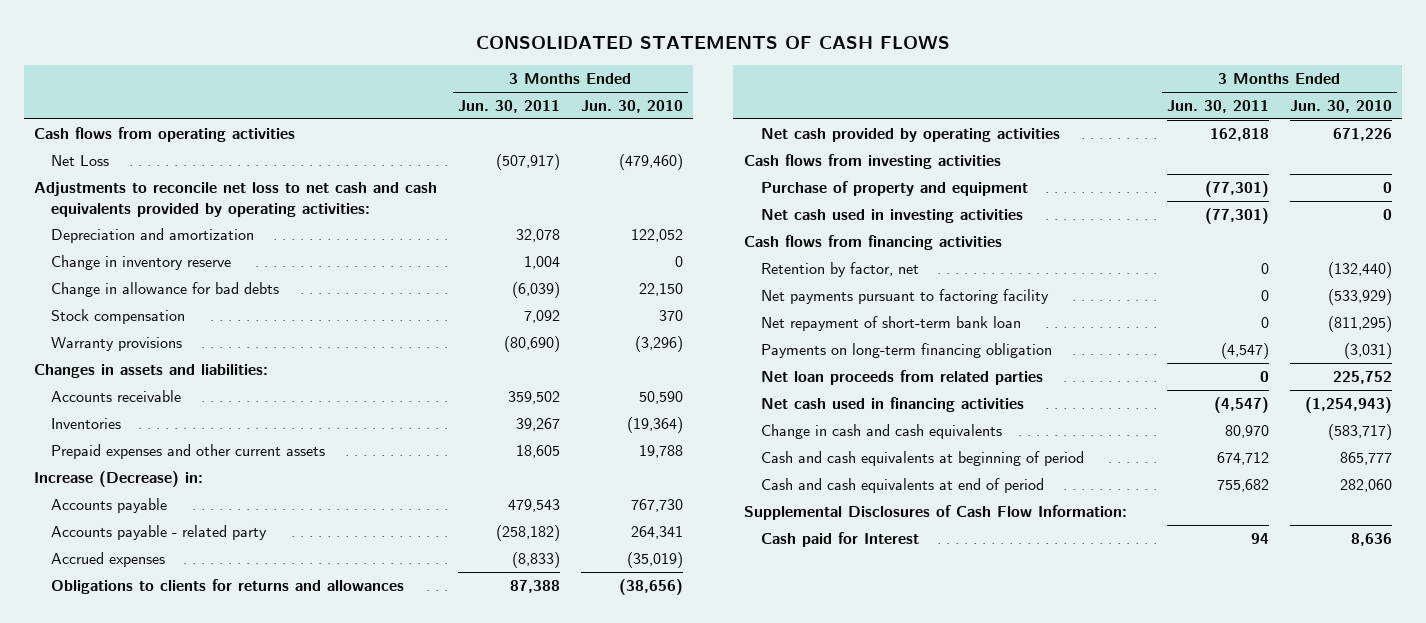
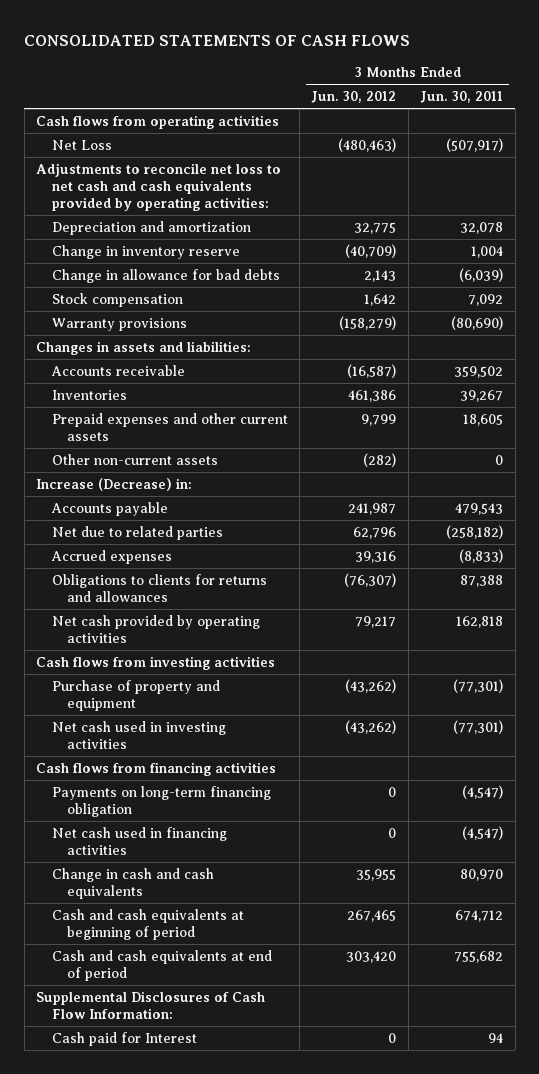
[580,100,683,114] Jun. 30, 2010 -> none
none -> [311,90,397,103] Jun. 30, 2012
none -> [51,453,218,465] Other non-current assets
[51,525,268,541] Accounts payable - related party -> [51,525,223,540] Net due to related parties
[760,262,919,278] Retention by factor, net -> none
[760,289,1049,305] Net payments pursuant to factoring facility -> none
[760,316,1021,332] Net repayment of short-term bank loan -> none
[760,370,1043,386] Net loan proceeds from related parties -> none

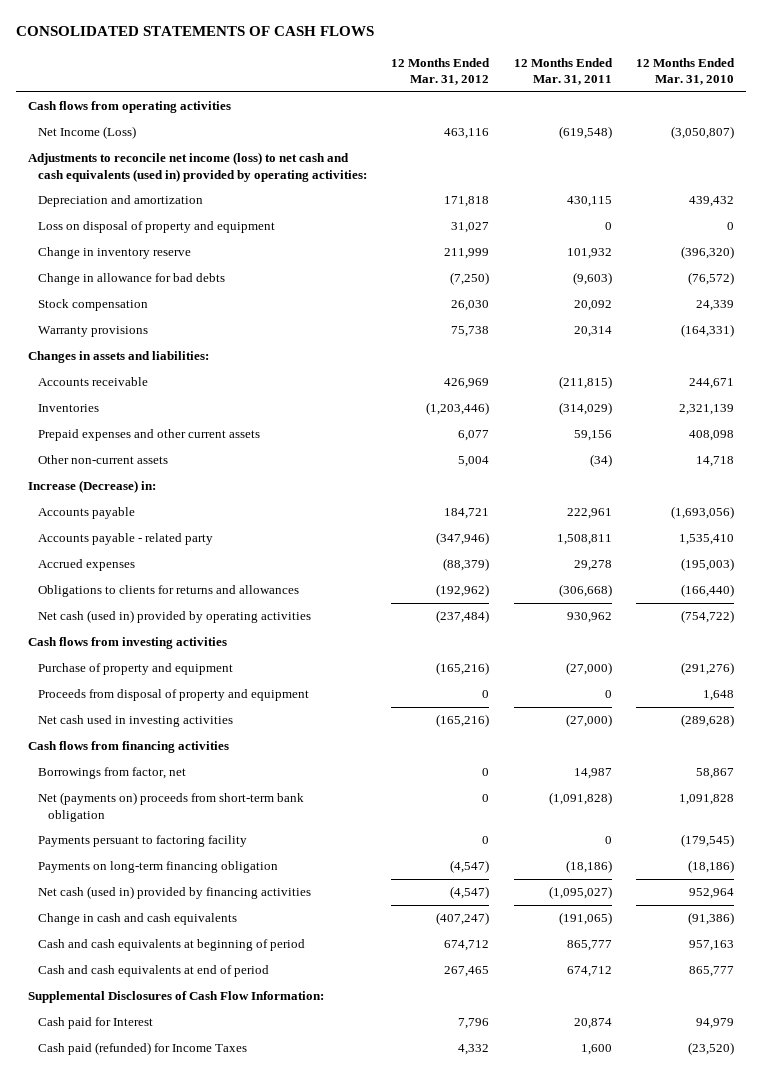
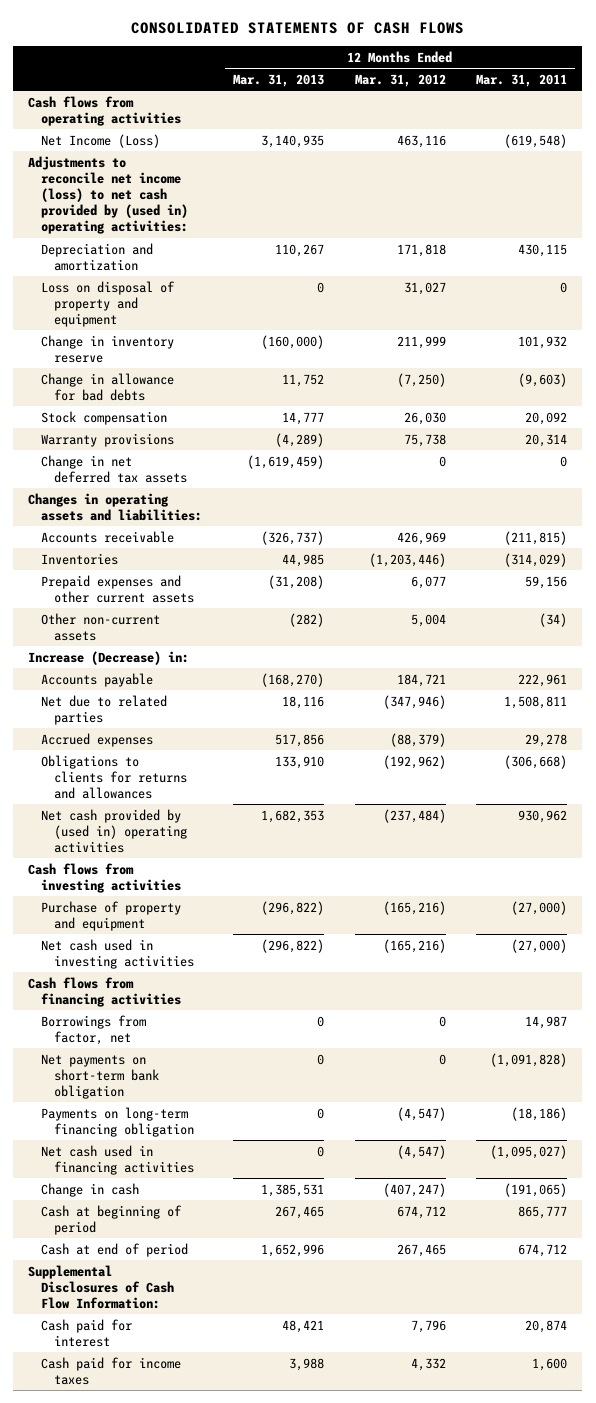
[636,57,736,85] 12 Months Ended Mar. 31, 2010 -> none
none -> [233,73,325,87] Mar. 31, 2013
[28,152,368,182] Adjustments to reconcile net income (loss) to net cash and cash equivalents (used in) provided by operating activities: -> [28,155,189,234] Adjustments to reconcile net income (loss) to net cash provided by (used in) operating activities:
none -> [41,454,188,483] Change in net deferred tax assets
[28,351,210,364] Changes in assets and liabilities: -> [28,492,203,521] Changes in operating assets and liabilities:
[38,533,214,546] Accounts payable - related party -> [41,694,168,725] Net due to related parties
[38,610,312,624] Net cash (used in) provided by operating activities -> [41,808,188,853] Net cash provided by (used in) operating activities
[38,689,310,702] Proceeds from disposal of property and equipment -> none
[38,835,248,848] Payments persuant to factoring facility -> none
[38,792,305,822] Net (payments on) proceeds from short-term bank obligation -> [41,1053,160,1099] Net payments on short-term bank obligation
[38,886,312,900] Net cash (used in) provided by financing activities -> [41,1144,195,1175] Net cash used in financing activities
[38,913,238,926] Change in cash and cash equivalents -> [41,1182,140,1197] Change in cash
[38,939,306,952] Cash and cash equivalents at beginning of period -> [41,1204,183,1235] Cash at beginning of period
[38,965,270,978] Cash and cash equivalents at end of period -> [41,1242,189,1257] Cash at end of period
[38,1017,154,1030] Cash paid for Interest -> [41,1318,133,1347] Cash paid for interest
[38,1042,248,1056] Cash paid (refunded) for Income Taxes -> [41,1356,182,1385] Cash paid for income taxes

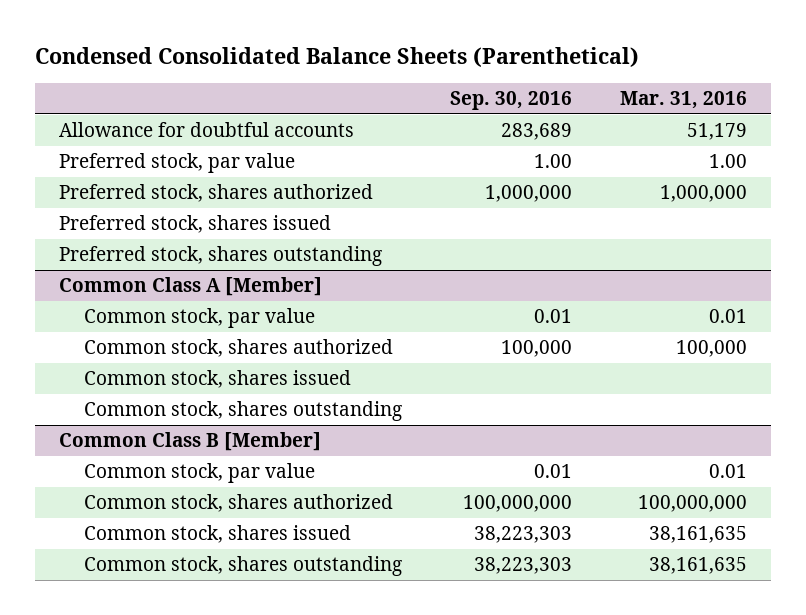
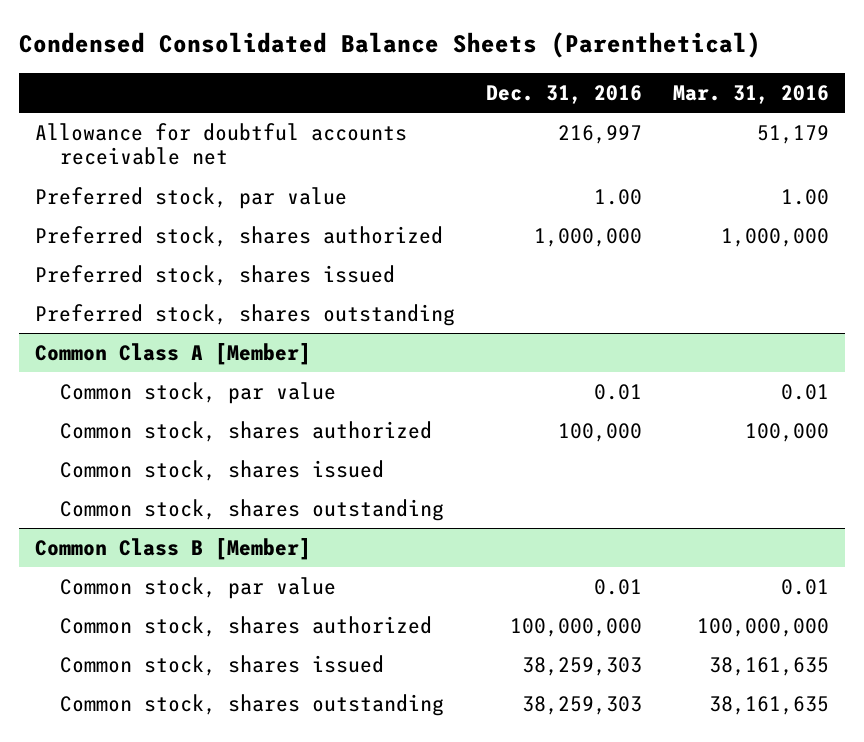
[449,91,572,111] Sep. 30, 2016 -> none
none -> [486,84,643,104] Dec. 31, 2016
[58,122,354,138] Allowance for doubtful accounts -> [34,123,407,166] Allowance for doubtful accounts receivable net

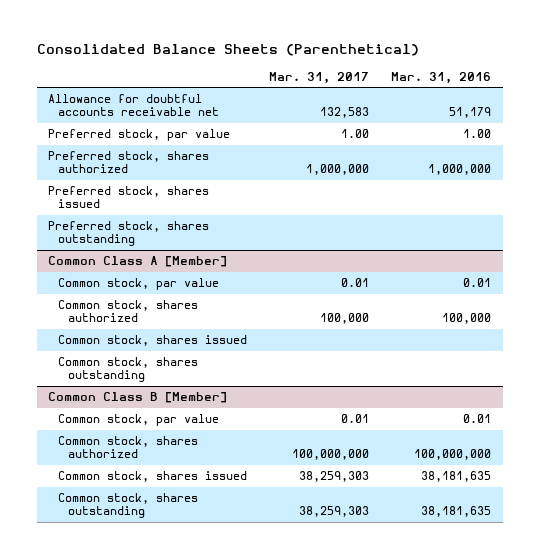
[19,31,762,58] Condensed Consolidated Balance Sheets (Parenthetical) -> [36,44,419,57] Consolidated Balance Sheets (Parenthetical)
[486,84,643,104] Dec. 31, 2016 -> none
none -> [269,71,370,84] Mar. 31, 2017
[709,657,830,677] 38,161,635 -> [421,471,492,483] 38,181,635
[709,696,830,716] 38,161,635 -> [421,506,492,518] 38,181,635

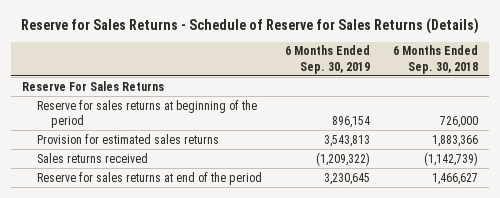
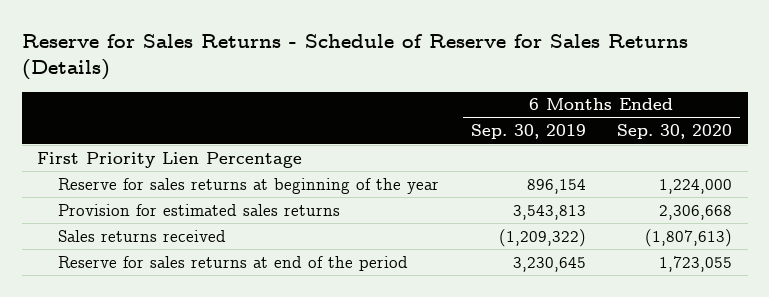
[392,45,478,74] 6 Months Ended Sep. 30, 2018 -> none
none -> [617,124,733,140] Sep. 30, 2020
[22,80,165,91] Reserve For Sales Returns -> [37,151,303,168] First Priority Lien Percentage
[36,99,257,128] Reserve for sales returns at beginning of the period -> [58,177,440,194] Reserve for sales returns at beginning of the year

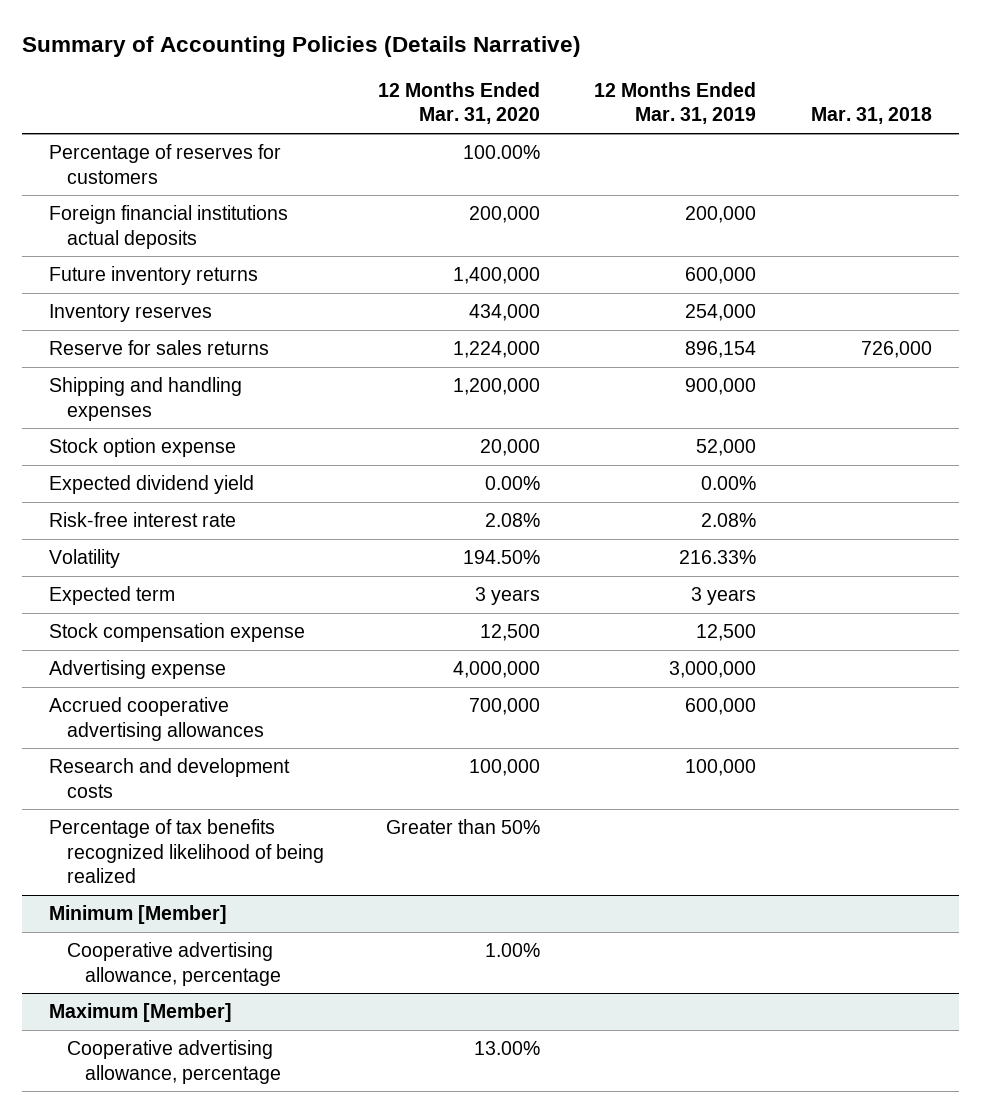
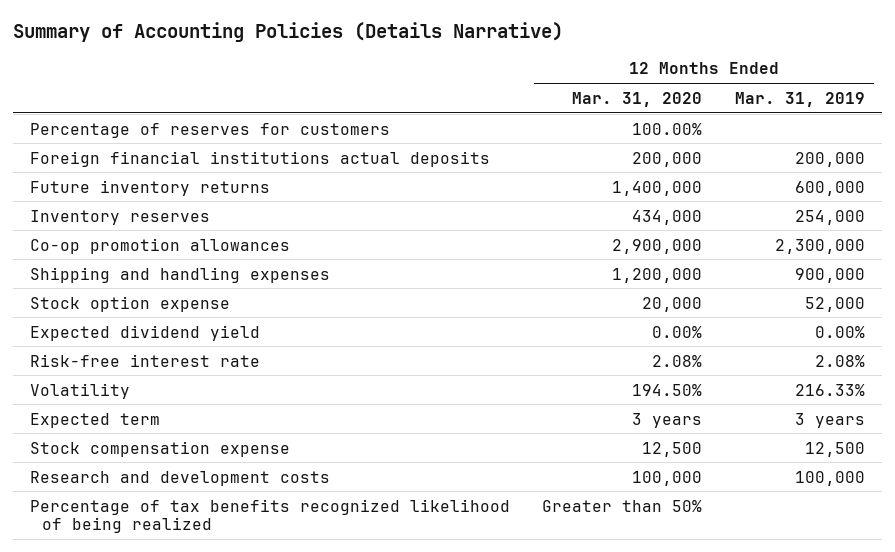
[810,107,932,125] Mar. 31, 2018 -> none
[49,340,270,356] Reserve for sales returns -> none
none -> [29,237,290,254] Co-op promotion allowances
[49,660,227,680] Advertising expense -> none
[49,697,265,741] Accrued cooperative advertising allowances -> none
[49,905,228,925] Minimum [Member] -> none
[67,942,282,986] Cooperative advertising allowance, percentage -> none
[49,1003,233,1023] Maximum [Member] -> none
[67,1040,282,1084] Cooperative advertising allowance, percentage -> none

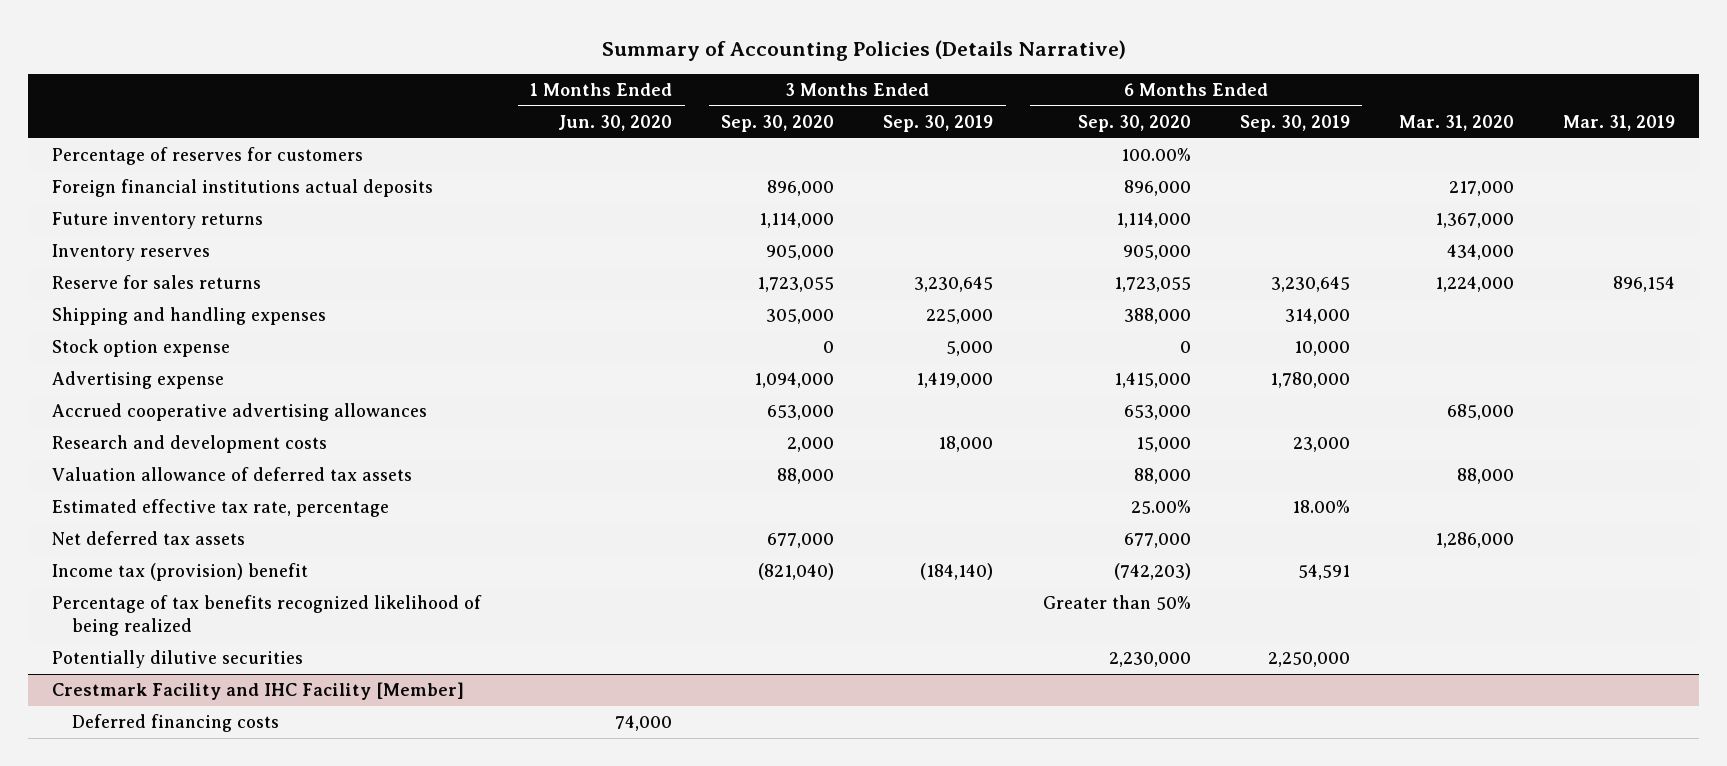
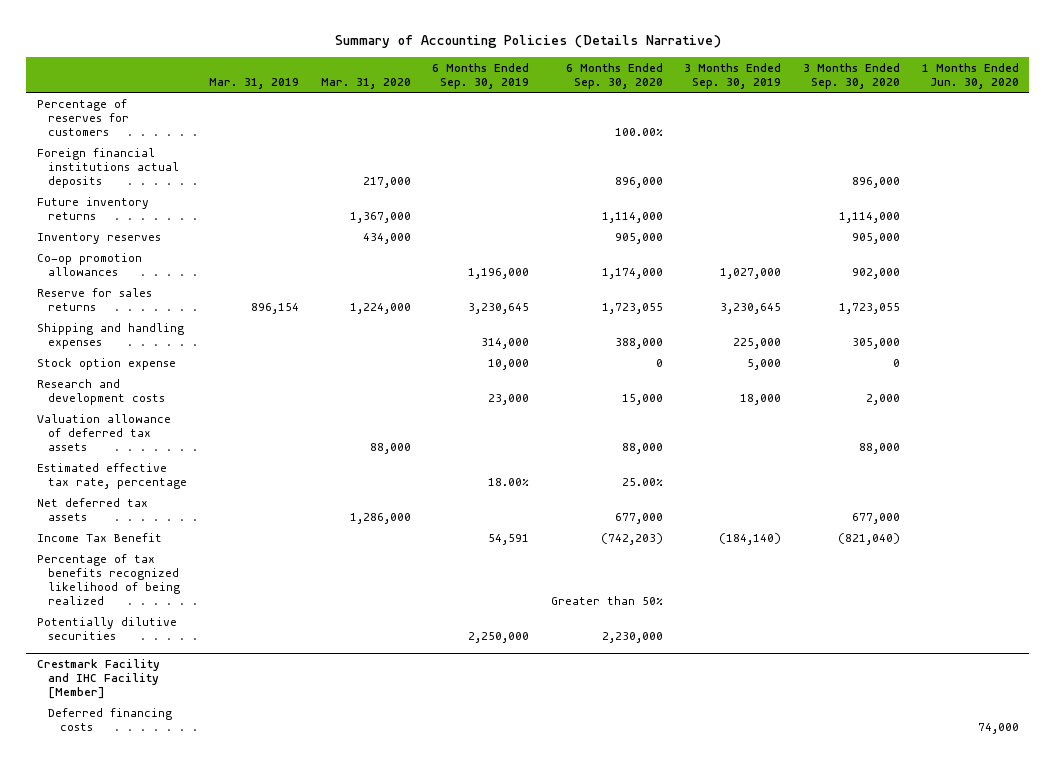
none -> [37,252,143,276] Co-op promotion allowances
[52,371,225,390] Advertising expense -> none
[52,403,428,422] Accrued cooperative advertising allowances -> none
[52,563,309,582] Income tax (provision) benefit -> [37,532,163,542] Income Tax Benefit

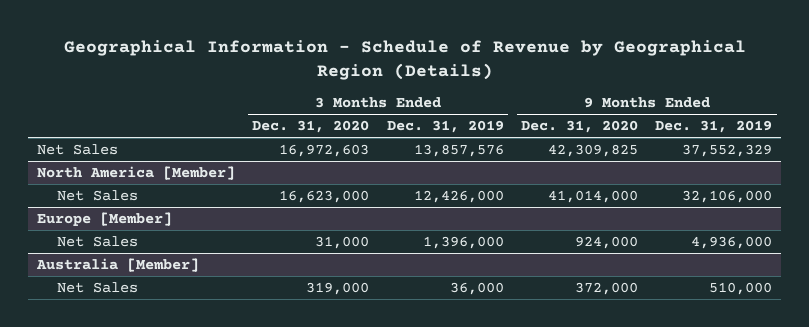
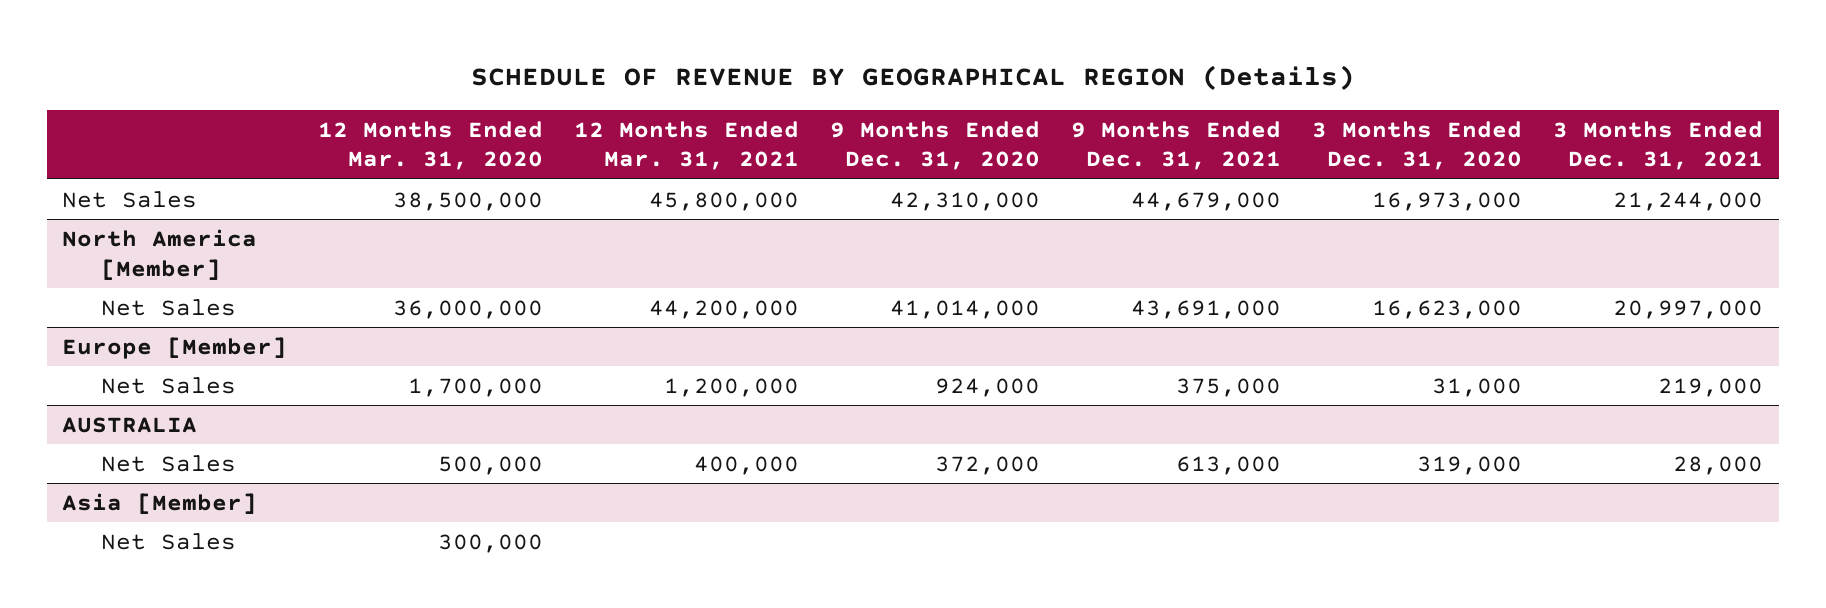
[63,40,746,81] Geographical Information - Schedule of Revenue by Geographical Region (Details) -> [470,65,1355,91] SCHEDULE OF REVENUE BY GEOGRAPHICAL REGION (Details)
[386,120,504,134] Dec. 31, 2019 -> none
[655,120,773,134] Dec. 31, 2019 -> none
none -> [318,120,544,171] 12 Months Ended Mar. 31, 2020
none -> [574,120,800,171] 12 Months Ended Mar. 31, 2021
none -> [1071,120,1282,171] 9 Months Ended Dec. 31, 2021
none -> [1553,120,1764,171] 3 Months Ended Dec. 31, 2021
[279,143,370,157] 16,972,603 -> [1372,191,1523,211] 16,973,000
[548,143,639,157] 42,309,825 -> [890,191,1041,211] 42,310,000
[35,257,199,272] Australia [Member] -> [62,416,198,433] AUSTRALIA
none -> [62,492,258,514] Asia [Member]
none -> [100,532,236,550] Net Sales

